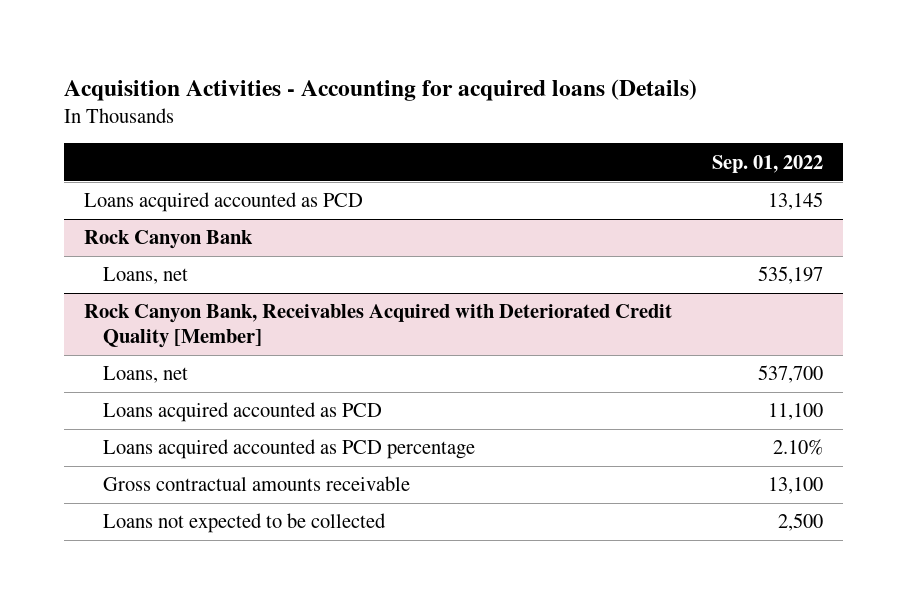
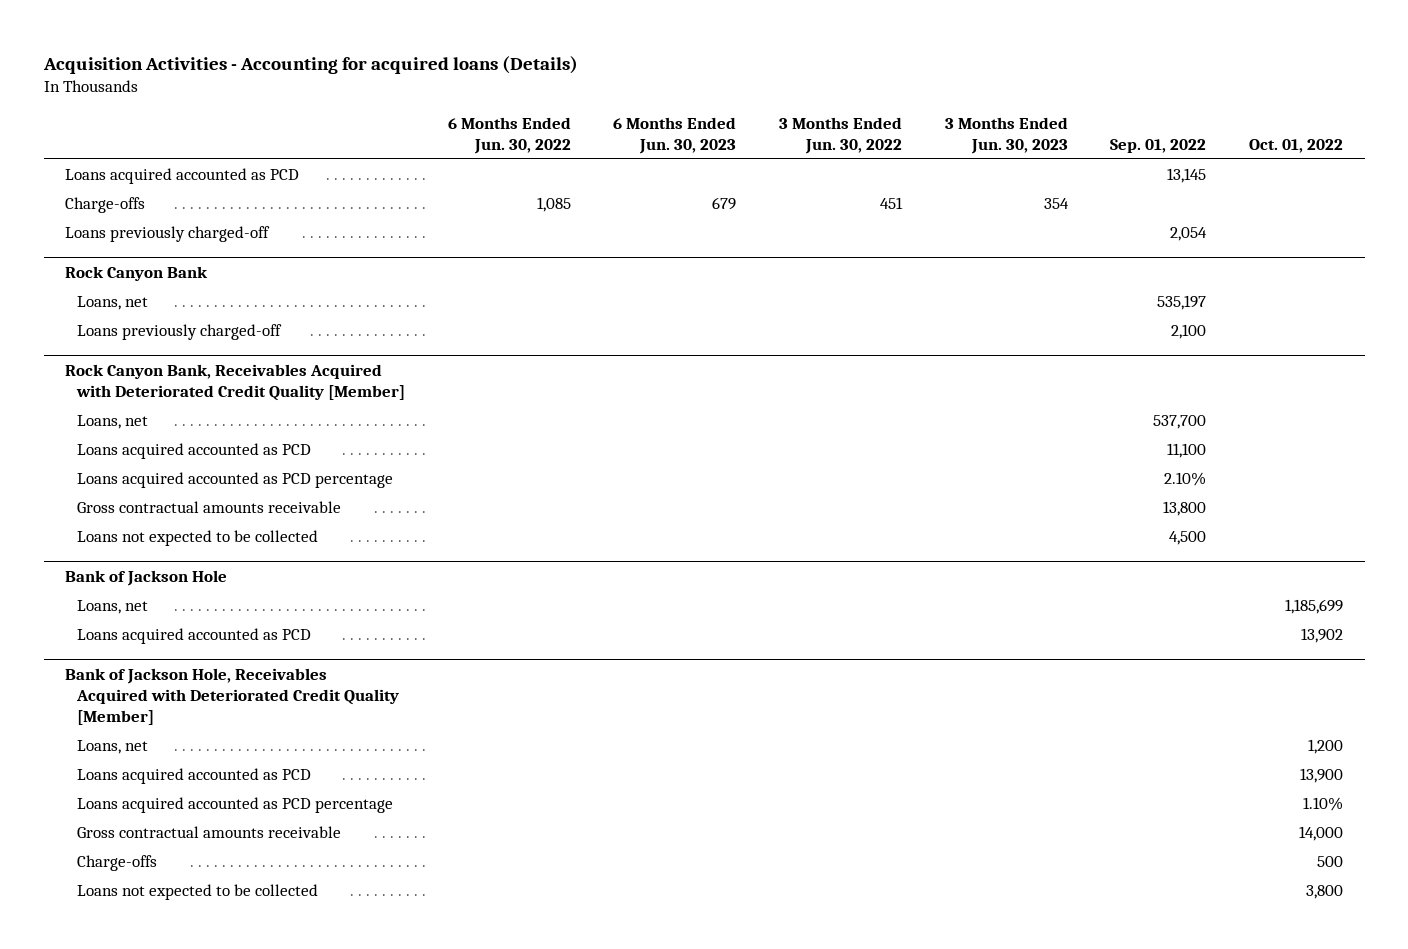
none -> [447,116,571,155] 6 Months Ended Jun. 30, 2022
none -> [613,116,737,155] 6 Months Ended Jun. 30, 2023
none -> [779,116,903,155] 3 Months Ended Jun. 30, 2022
none -> [944,116,1068,155] 3 Months Ended Jun. 30, 2023
none -> [1249,139,1344,154] Oct. 01, 2022
none -> [64,197,145,214] Charge-offs
none -> [64,226,270,243] Loans previously charged-off
none -> [76,324,282,341] Loans previously charged-off
[768,477,824,495] 13,100 -> [1163,501,1207,517] 13,800
[778,513,824,532] 2,500 -> [1169,531,1207,546] 4,500
none -> [64,569,227,586] Bank of Jackson Hole
none -> [76,600,148,615] Loans, net
none -> [76,628,311,645] Loans acquired accounted as PCD
none -> [64,667,399,726] Bank of Jackson Hole, Receivables Acquired with Deteriorated Credit Quality [Member]
none -> [76,740,148,755] Loans, net
none -> [76,768,311,785] Loans acquired accounted as PCD
none -> [76,797,393,814] Loans acquired accounted as PCD percentage
none -> [76,826,341,839] Gross contractual amounts receivable
none -> [76,855,157,872] Charge-offs
none -> [76,884,318,901] Loans not expected to be collected

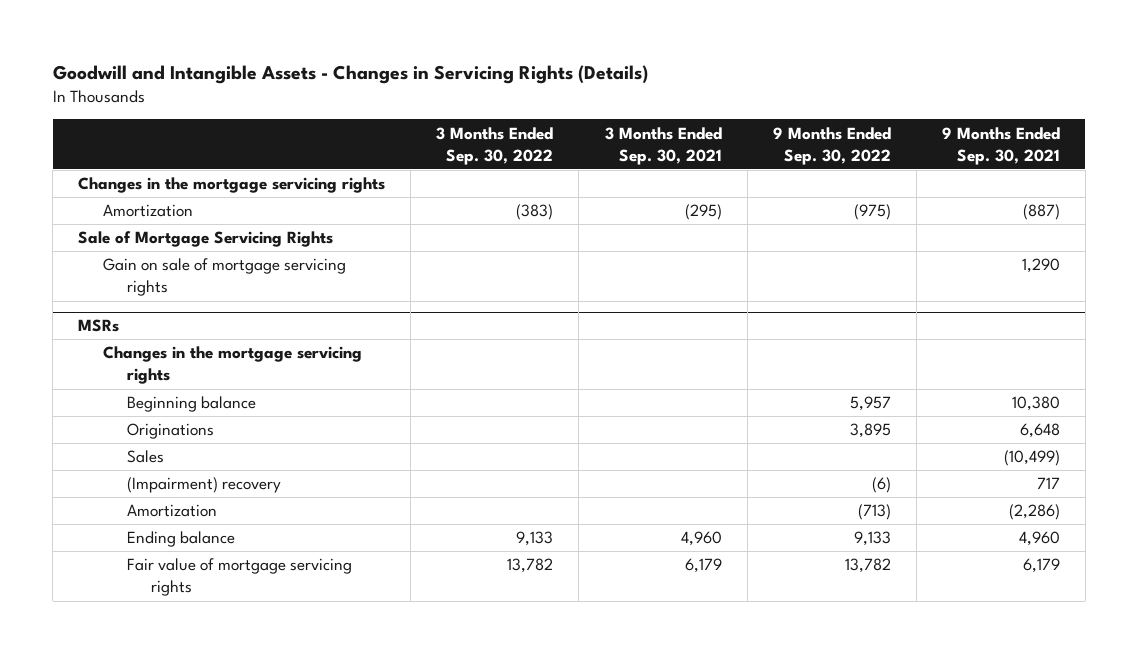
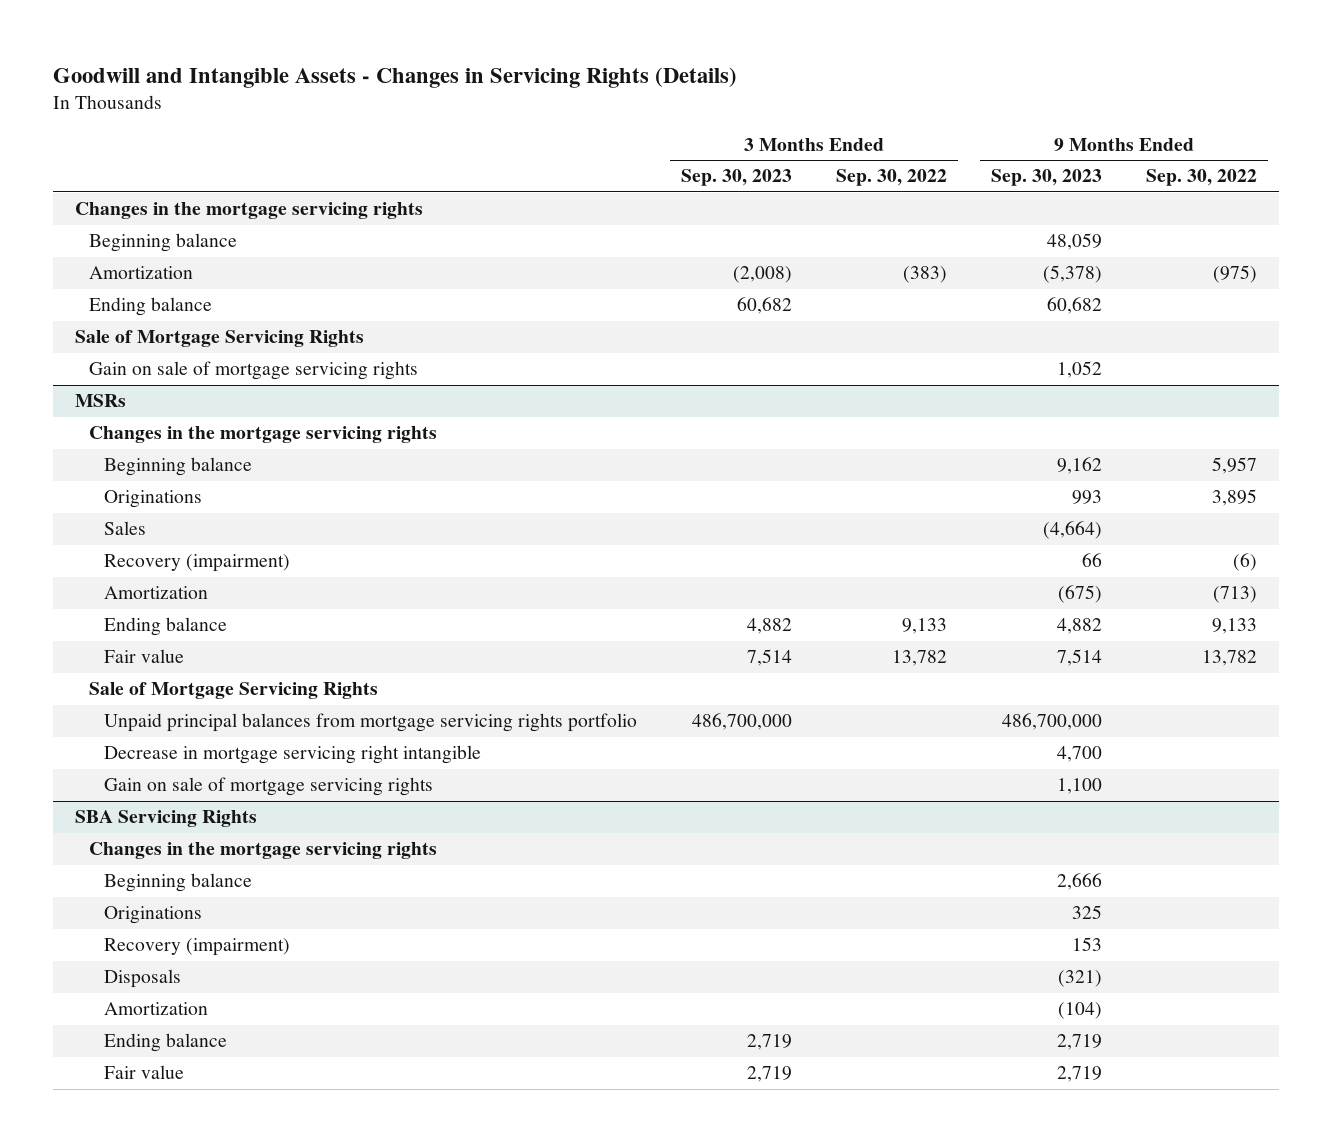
[604,126,722,165] 3 Months Ended Sep. 30, 2021 -> none
[941,126,1060,165] 9 Months Ended Sep. 30, 2021 -> none
none -> [680,169,792,187] Sep. 30, 2023
none -> [990,169,1102,187] Sep. 30, 2023
none -> [89,233,238,253] Beginning balance
none -> [89,297,213,317] Ending balance
[127,477,282,494] (Impairment) recovery -> [103,554,290,573] Recovery (impairment)
[127,558,353,597] Fair value of mortgage servicing rights -> [103,649,184,664] Fair value
none -> [89,682,379,700] Sale of Mortgage Servicing Rights
none -> [103,713,637,733] Unpaid principal balances from mortgage servicing rights portfolio
none -> [103,745,481,765] Decrease in mortgage servicing right intangible
none -> [103,777,433,797] Gain on sale of mortgage servicing rights
none -> [74,810,257,828] SBA Servicing Rights
none -> [89,842,438,860] Changes in the mortgage servicing rights
none -> [103,873,252,893] Beginning balance
none -> [103,906,202,925] Originations
none -> [103,938,290,957] Recovery (impairment)
none -> [103,969,181,989] Disposals
none -> [103,1002,208,1016] Amortization
none -> [103,1033,227,1053] Ending balance
none -> [103,1065,184,1080] Fair value

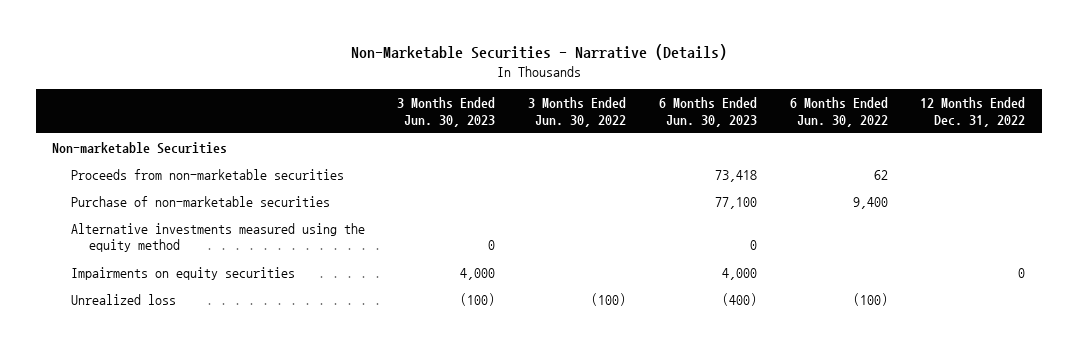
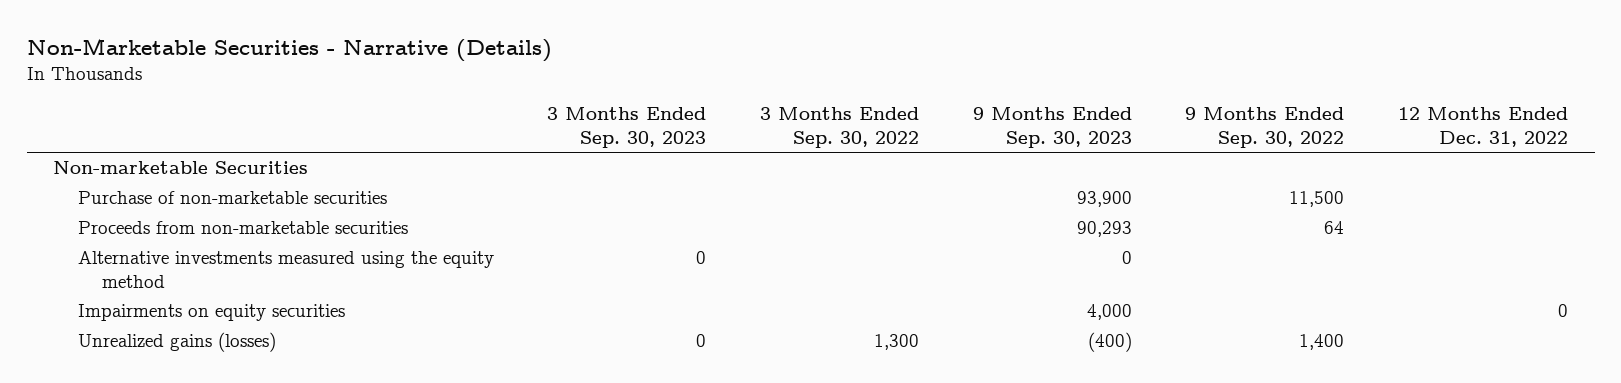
[397,97,496,127] 3 Months Ended Jun. 30, 2023 -> none
[528,97,627,127] 3 Months Ended Jun. 30, 2022 -> none
[658,97,757,127] 6 Months Ended Jun. 30, 2023 -> none
[789,97,888,127] 6 Months Ended Jun. 30, 2022 -> none
none -> [547,107,707,148] 3 Months Ended Sep. 30, 2023
none -> [759,107,919,148] 3 Months Ended Sep. 30, 2022
none -> [972,107,1132,148] 9 Months Ended Sep. 30, 2023
none -> [1185,107,1345,148] 9 Months Ended Sep. 30, 2022
[70,168,344,180] Proceeds from non-marketable securities -> [77,221,408,235] Proceeds from non-marketable securities
[70,293,176,305] Unrealized loss -> [77,332,276,353] Unrealized gains (losses)

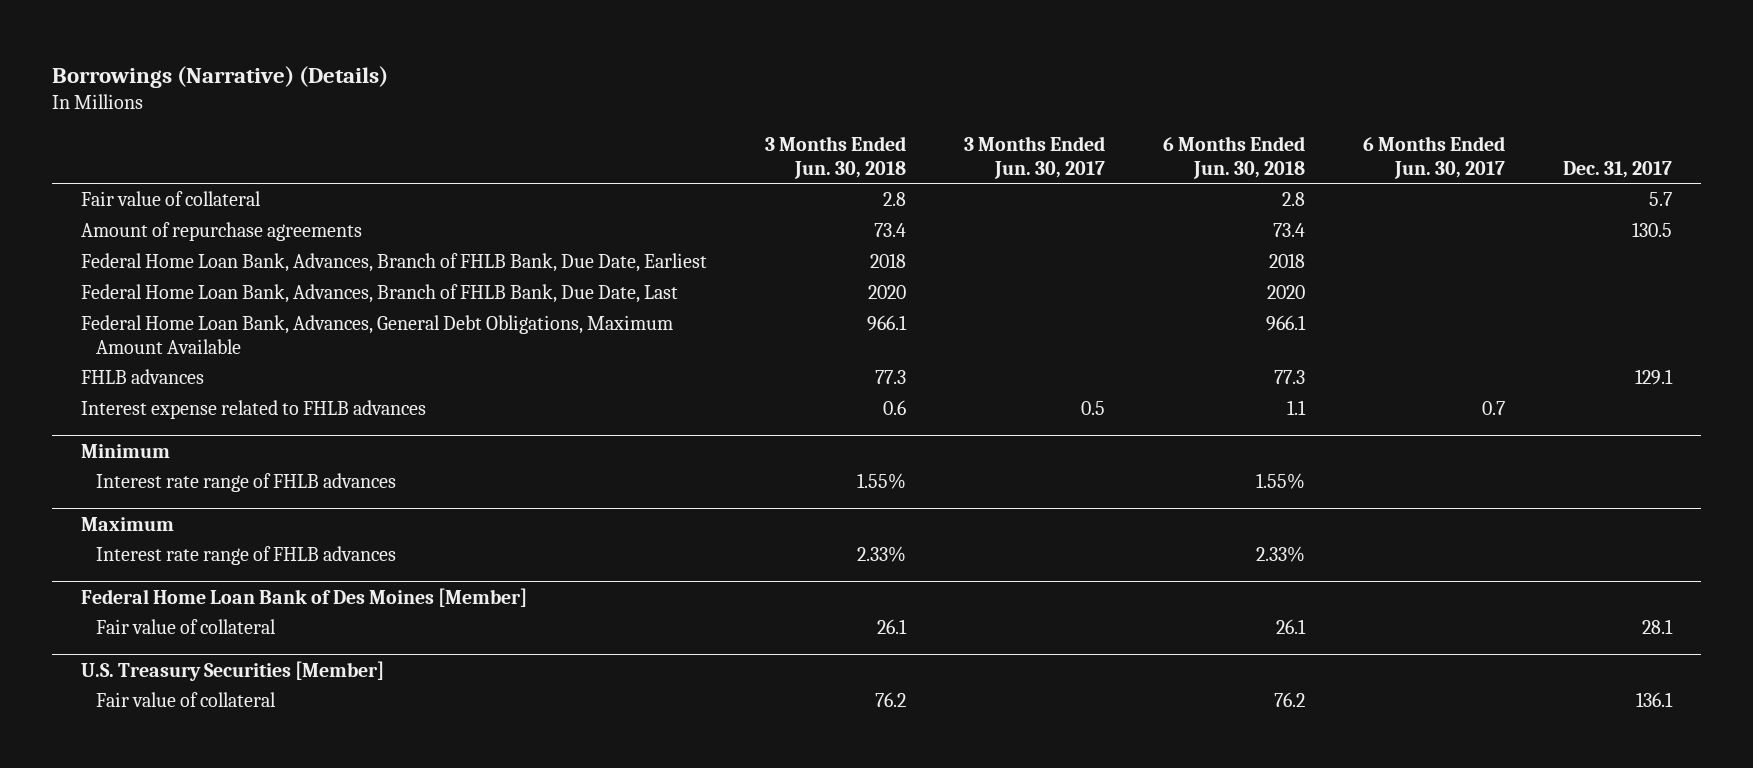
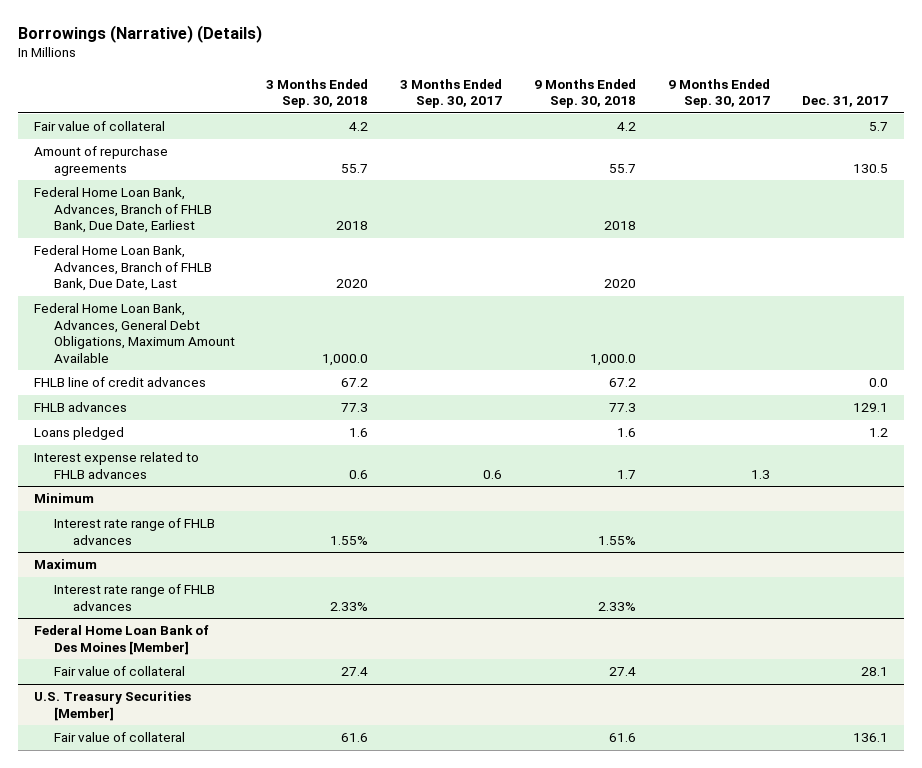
[764,135,906,179] 3 Months Ended Jun. 30, 2018 -> none
[963,135,1105,179] 3 Months Ended Jun. 30, 2017 -> none
[1163,135,1306,179] 6 Months Ended Jun. 30, 2018 -> none
[1363,135,1506,179] 6 Months Ended Jun. 30, 2017 -> none
none -> [266,78,369,109] 3 Months Ended Sep. 30, 2018
none -> [400,78,503,109] 3 Months Ended Sep. 30, 2017
none -> [534,78,637,109] 9 Months Ended Sep. 30, 2018
none -> [668,78,771,109] 9 Months Ended Sep. 30, 2017
none -> [33,377,206,388] FHLB line of credit advances
none -> [33,427,124,441] Loans pledged

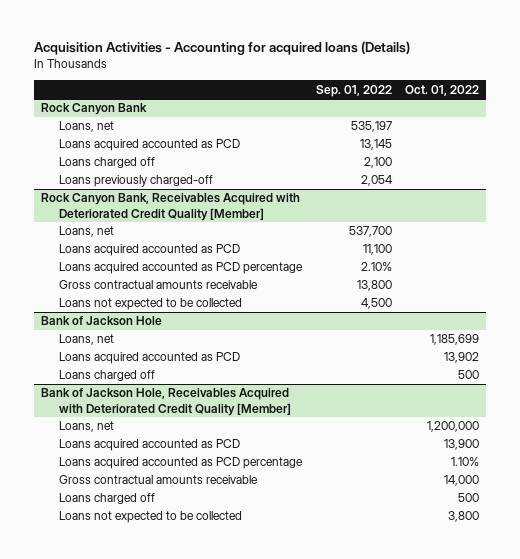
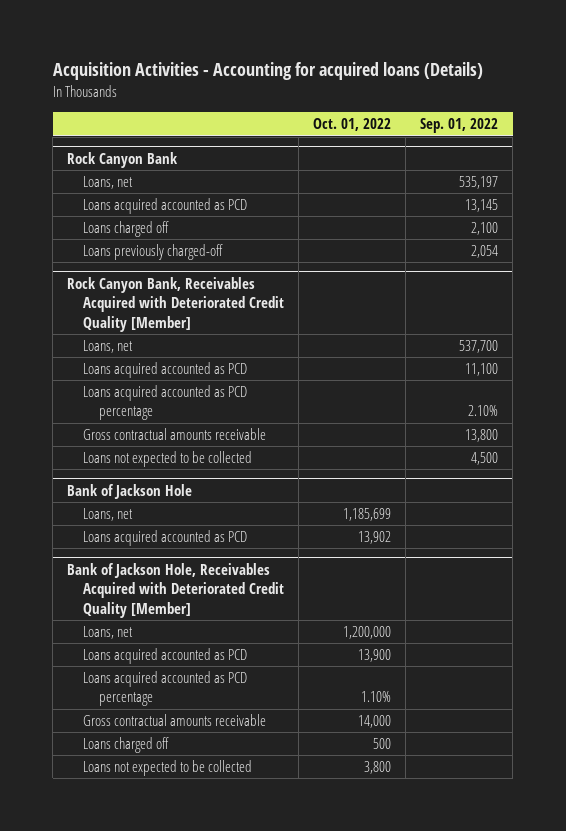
[58,370,155,382] Loans charged off -> none

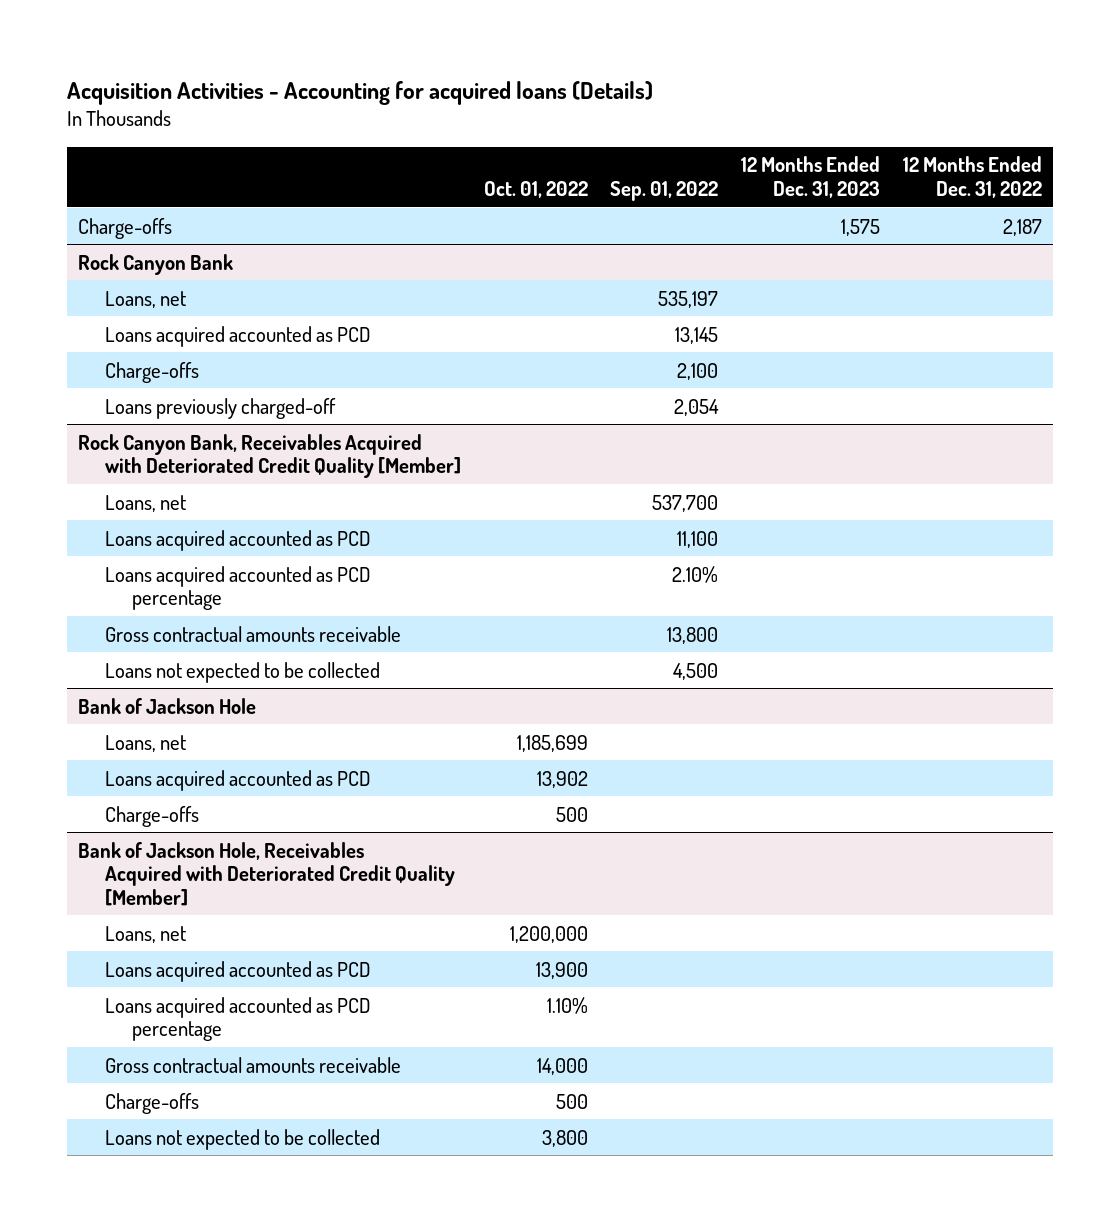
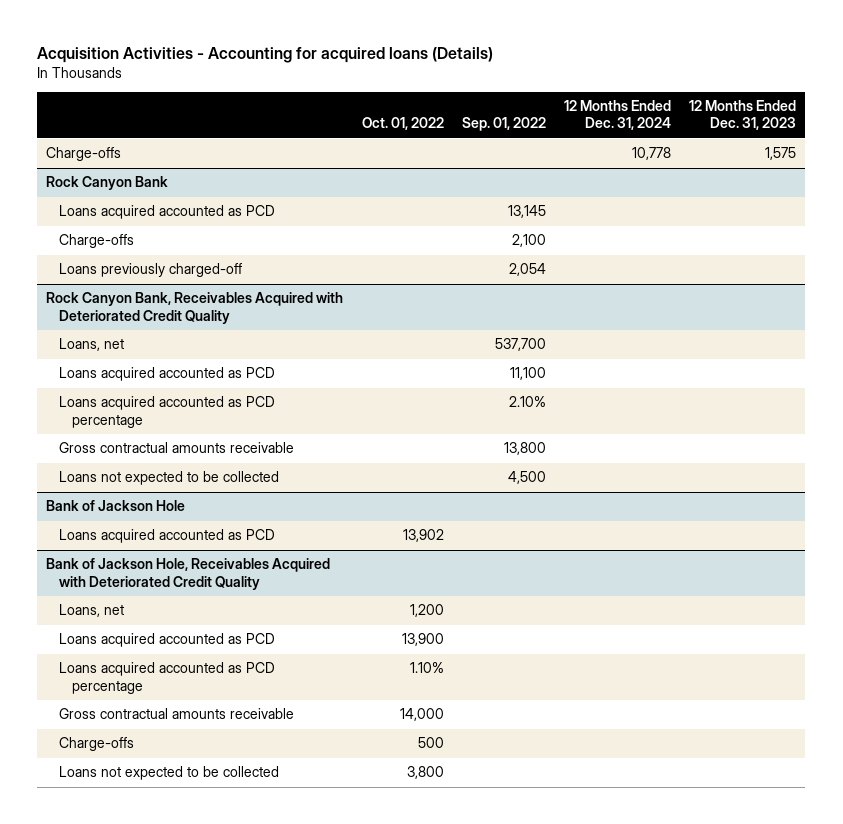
[902,156,1042,199] 12 Months Ended Dec. 31, 2022 -> none
none -> [564,100,672,131] 12 Months Ended Dec. 31, 2024
[105,290,187,308] Loans, net -> none
[77,433,462,479] Rock Canyon Bank, Receivables Acquired with Deteriorated Credit Quality [Member] -> [46,292,344,324] Rock Canyon Bank, Receivables Acquired with Deteriorated Credit Quality
[105,734,187,752] Loans, net -> none
[105,805,200,827] Charge-offs -> none
[77,841,456,906] Bank of Jackson Hole, Receivables Acquired with Deteriorated Credit Quality [Member] -> [46,558,331,590] Bank of Jackson Hole, Receivables Acquired with Deteriorated Credit Quality
[509,925,588,943] 1,200,000 -> [409,604,444,618] 1,200

